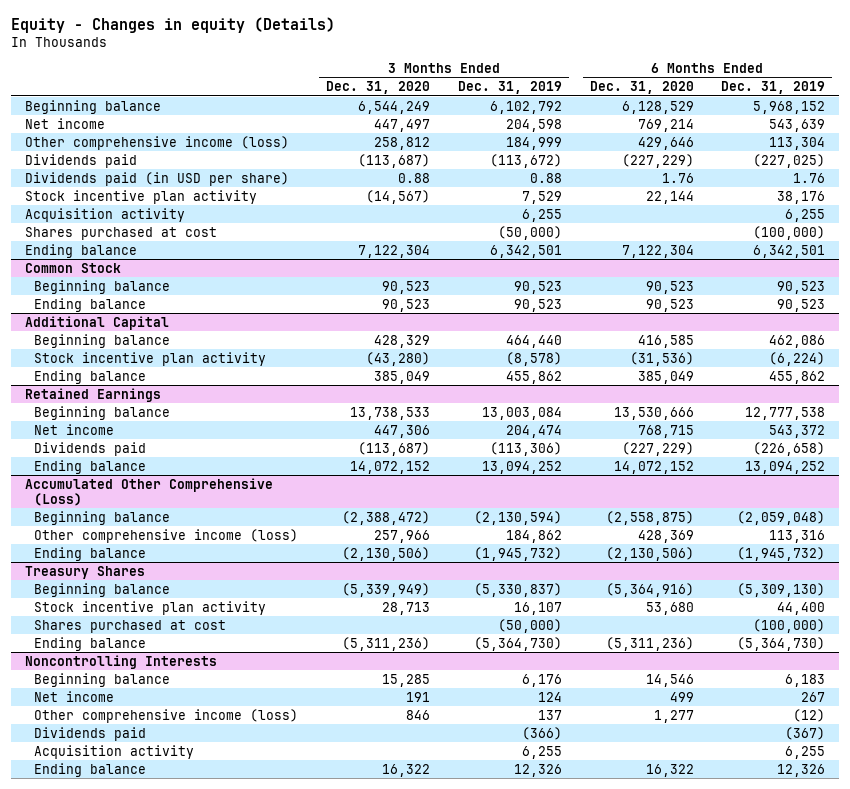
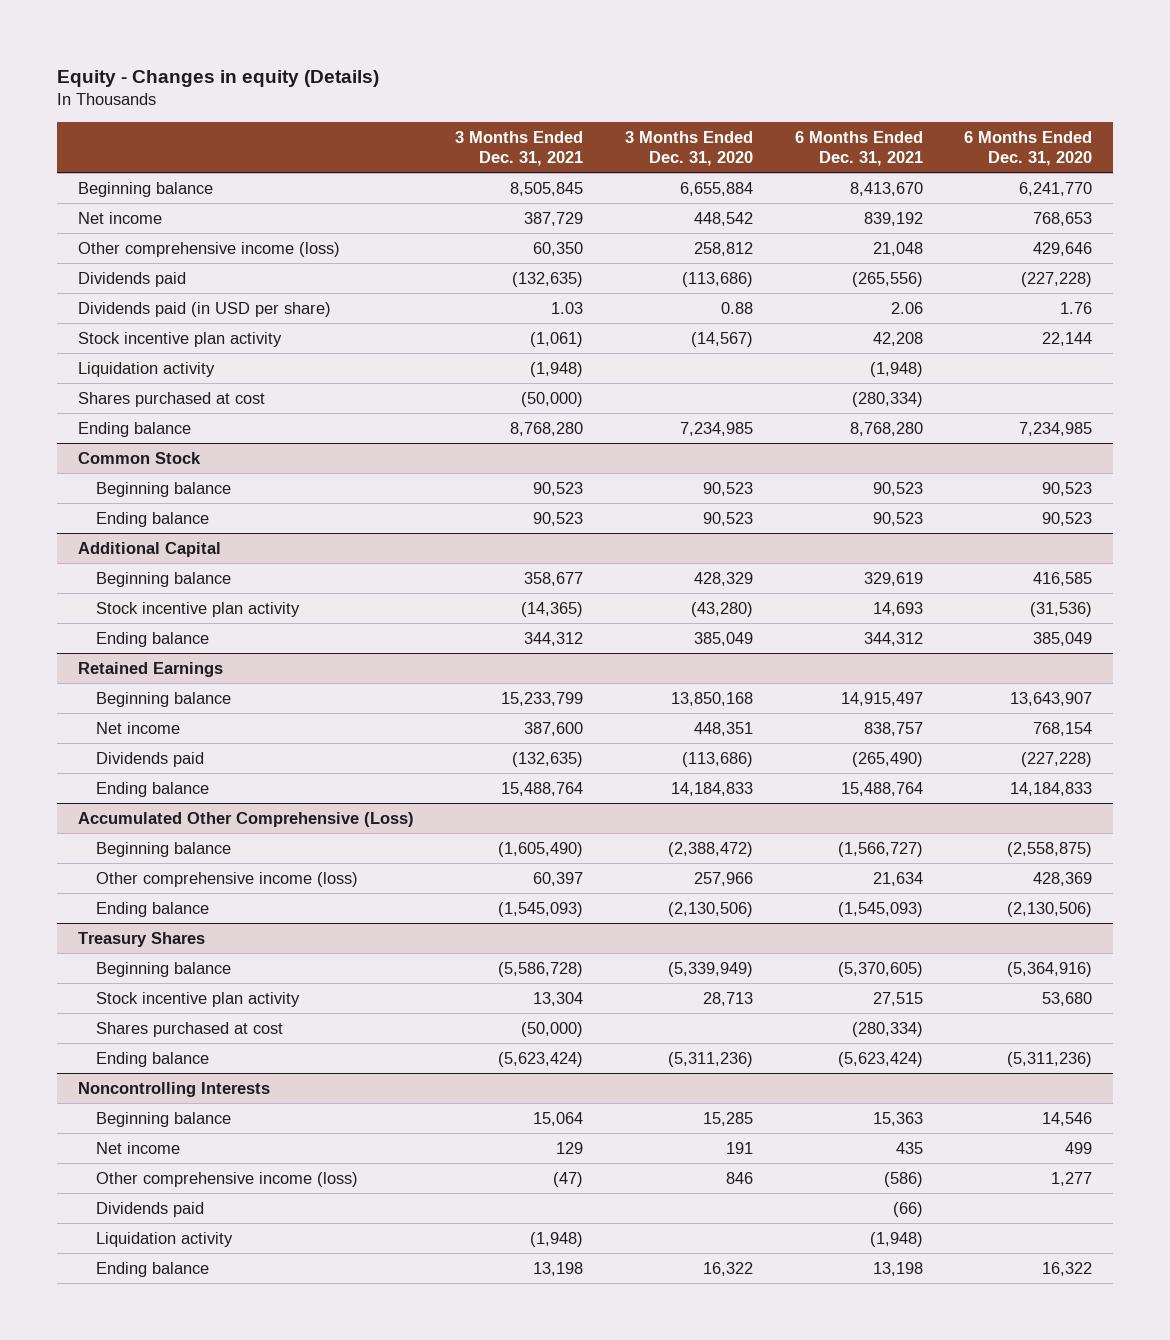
[457,81,562,95] Dec. 31, 2019 -> none
[721,81,826,95] Dec. 31, 2019 -> none
none -> [455,130,584,167] 3 Months Ended Dec. 31, 2021
none -> [794,130,923,167] 6 Months Ended Dec. 31, 2021
[358,100,431,114] 6,544,249 -> [679,181,753,196] 6,655,884
[621,100,694,114] 6,128,529 -> [1019,181,1093,196] 6,241,770
[374,118,431,132] 447,497 -> [693,211,753,226] 448,542
[637,118,694,132] 769,214 -> [1033,211,1093,226] 768,653
[358,153,431,168] (113,687) -> [681,271,753,287] (113,686)
[621,153,694,168] (227,229) -> [1021,271,1093,287] (227,228)
[24,207,185,222] Acquisition activity -> none
none -> [77,361,215,377] Liquidation activity
[358,244,431,258] 7,122,304 -> [679,421,753,436] 7,234,985
[621,244,694,258] 7,122,304 -> [1019,421,1093,436] 7,234,985
[350,406,431,420] 13,738,533 -> [670,691,753,706] 13,850,168
[613,406,694,420] 13,530,666 -> [1010,691,1093,706] 13,643,907
[374,424,431,438] 447,306 -> [693,721,753,736] 448,351
[637,424,694,438] 768,715 -> [1033,721,1093,736] 768,154
[358,441,431,456] (113,687) -> [681,751,753,767] (113,686)
[621,441,694,456] (227,229) -> [1021,751,1093,767] (227,228)
[350,460,431,474] 14,072,152 -> [670,781,753,796] 14,184,833
[613,460,694,474] 14,072,152 -> [1010,781,1093,796] 14,184,833
[34,744,195,759] Acquisition activity -> none
none -> [95,1231,233,1247] Liquidation activity

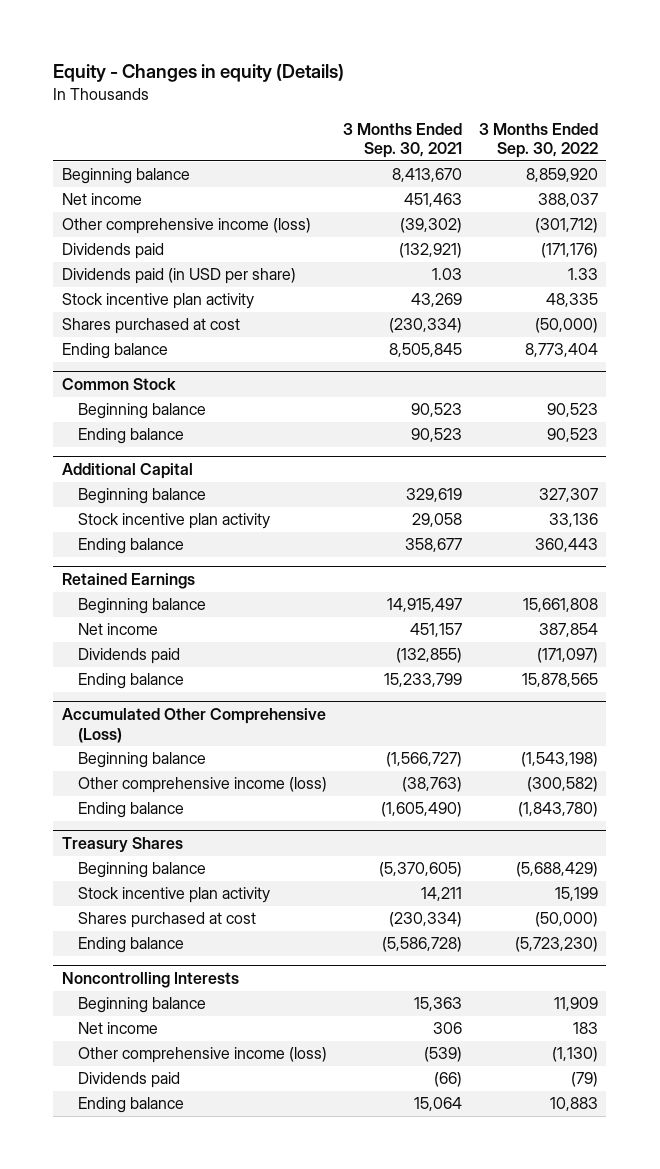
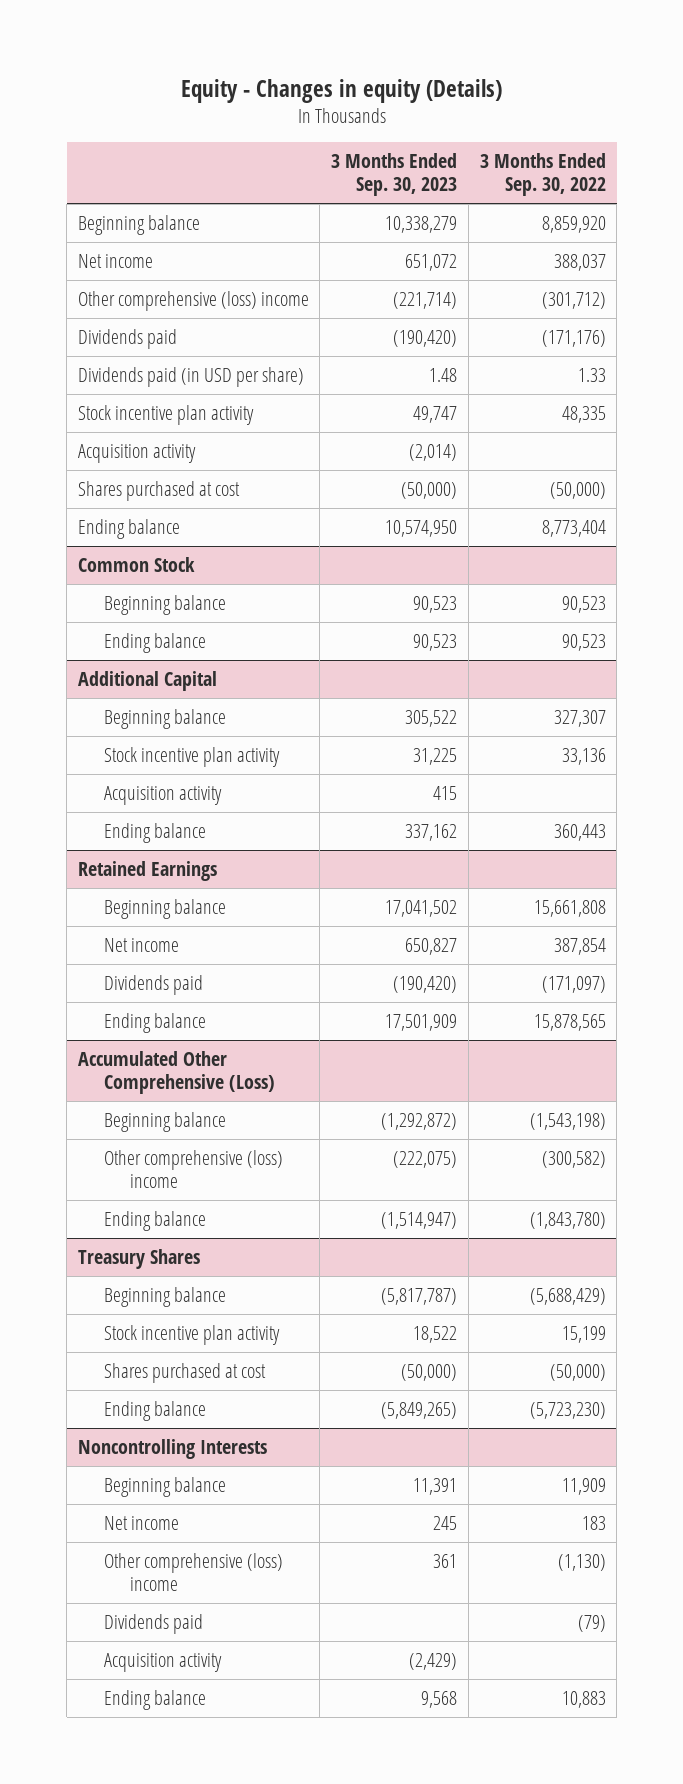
[343,122,463,159] 3 Months Ended Sep. 30, 2021 -> none
none -> [331,152,458,197] 3 Months Ended Sep. 30, 2023
[61,218,311,235] Other comprehensive income (loss) -> [77,290,309,311] Other comprehensive (loss) income
none -> [77,443,196,463] Acquisition activity
none -> [103,785,222,805] Acquisition activity
[77,777,327,794] Other comprehensive income (loss) -> [103,1149,283,1189] Other comprehensive (loss) income
[77,1047,327,1064] Other comprehensive income (loss) -> [103,1552,283,1592] Other comprehensive (loss) income
none -> [103,1652,222,1672] Acquisition activity

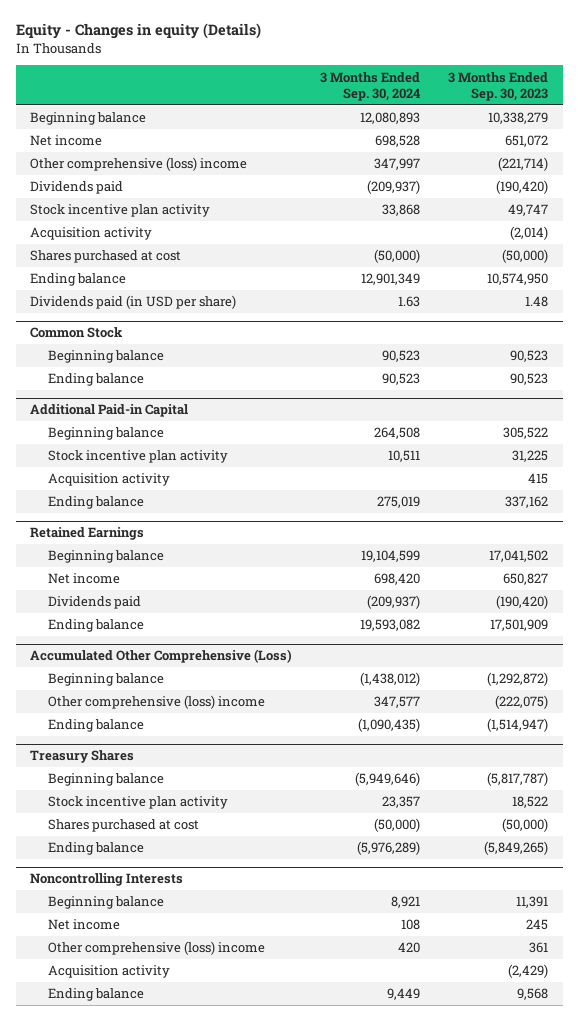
[479,152,606,197] 3 Months Ended Sep. 30, 2022 -> none
none -> [320,71,421,101] 3 Months Ended Sep. 30, 2024
[77,366,304,387] Dividends paid (in USD per share) -> [29,295,236,310] Dividends paid (in USD per share)
[77,670,217,691] Additional Capital -> [29,404,188,418] Additional Paid-in Capital
[103,1613,203,1634] Dividends paid -> none

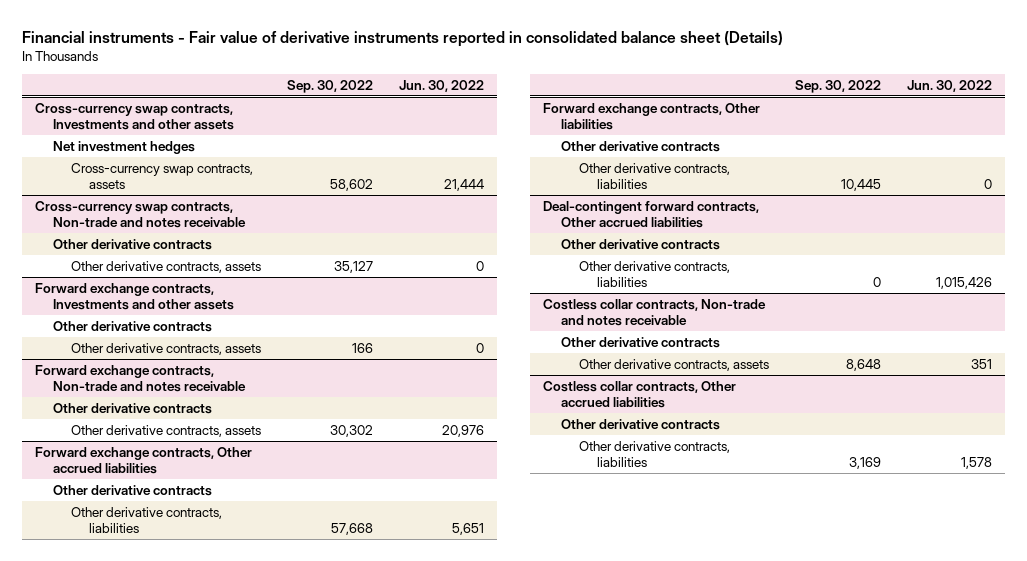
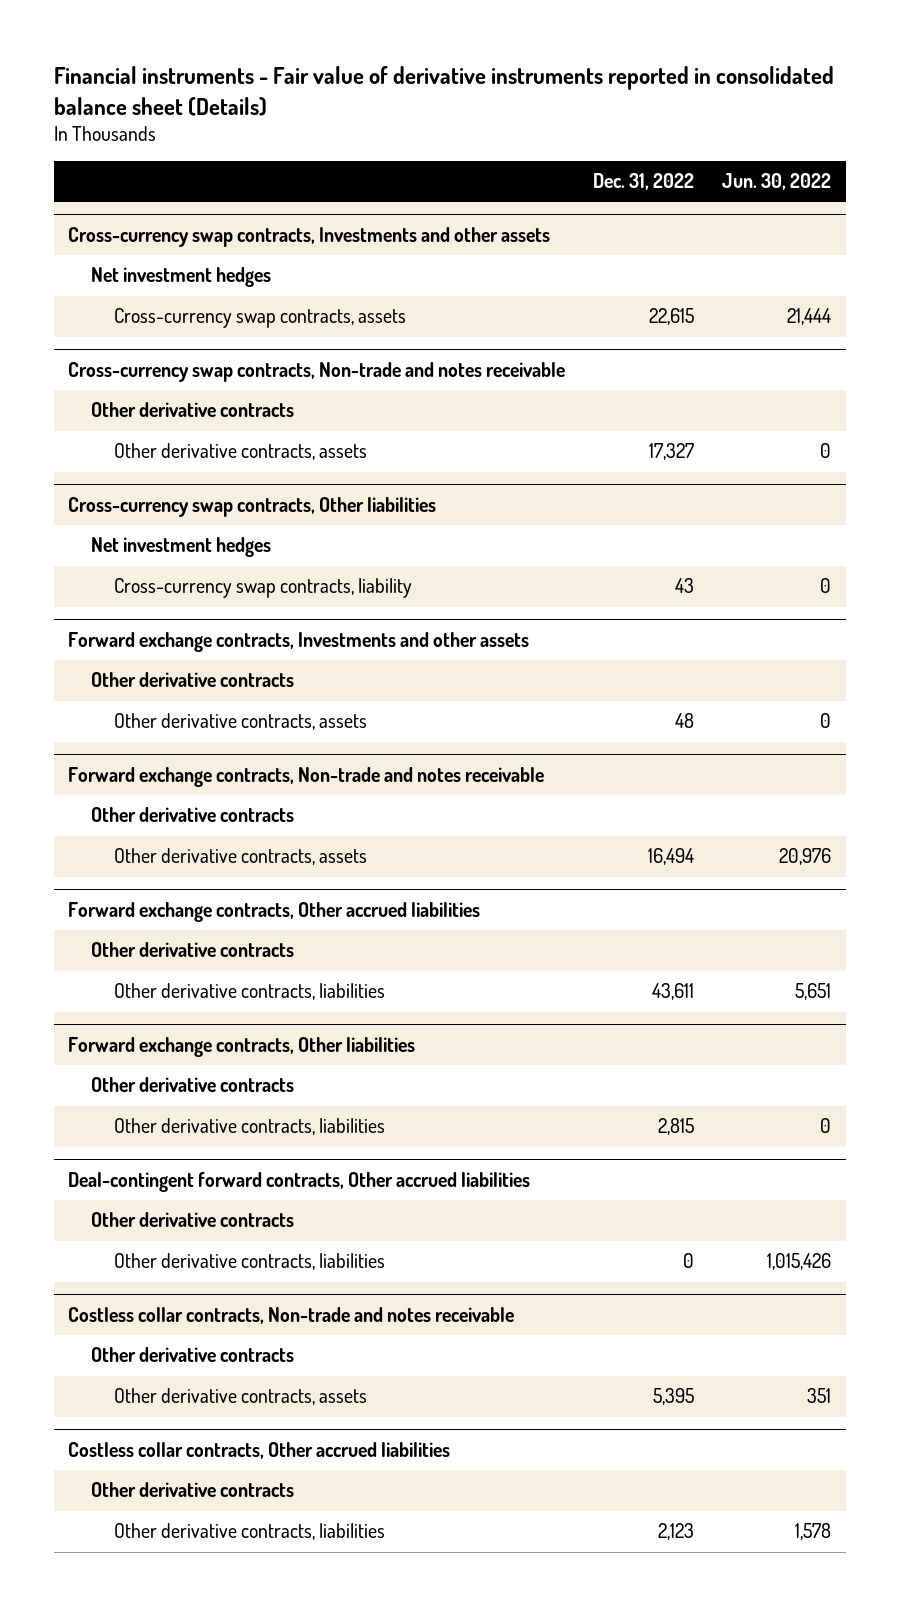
[286,79,373,93] Sep. 30, 2022 -> none
none -> [593,173,695,191] Dec. 31, 2022
none -> [68,496,437,517] Cross-currency swap contracts, Other liabilities
none -> [91,537,272,558] Net investment hedges
none -> [114,578,413,599] Cross-currency swap contracts, liability

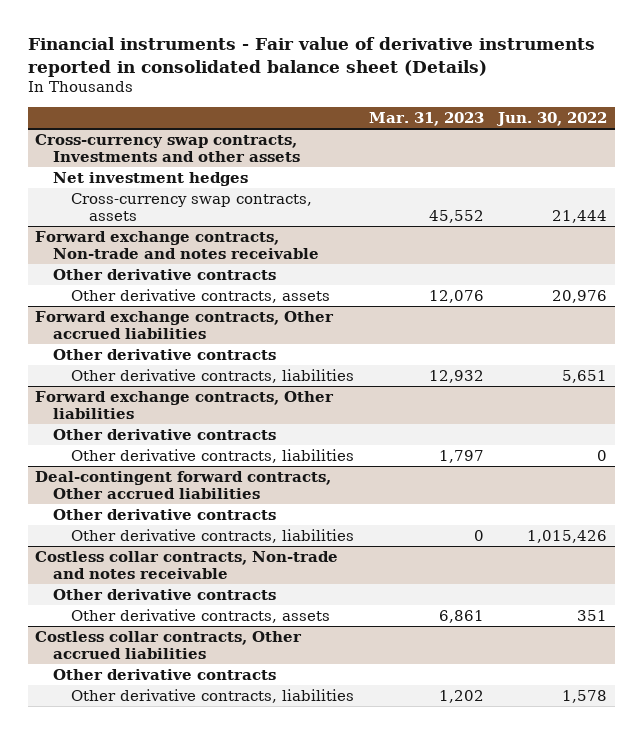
[593,173,695,191] Dec. 31, 2022 -> none
none -> [368,111,484,126] Mar. 31, 2023
[68,361,566,382] Cross-currency swap contracts, Non-trade and notes receivable -> none
[91,402,295,418] Other derivative contracts -> none
[114,443,368,461] Other derivative contracts, assets -> none
[68,496,437,517] Cross-currency swap contracts, Other liabilities -> none
[91,537,272,558] Net investment hedges -> none
[114,578,413,599] Cross-currency swap contracts, liability -> none
[68,631,530,652] Forward exchange contracts, Investments and other assets -> none
[91,672,295,688] Other derivative contracts -> none
[114,713,368,731] Other derivative contracts, assets -> none

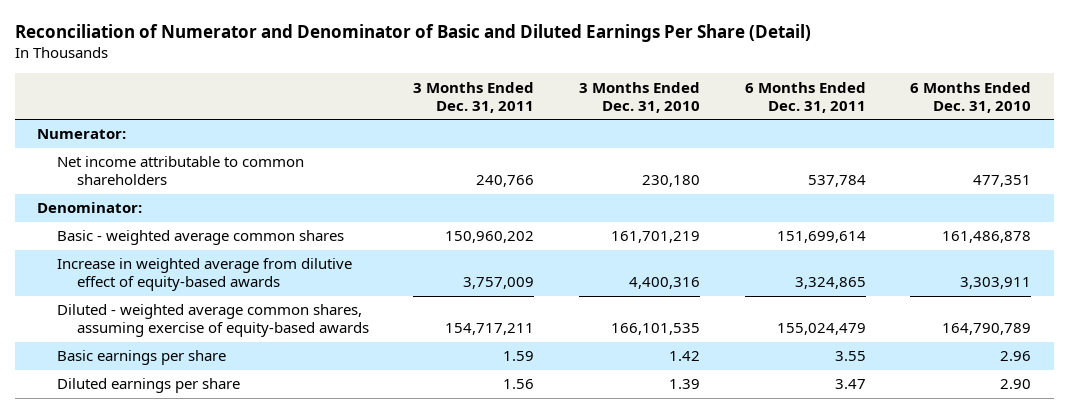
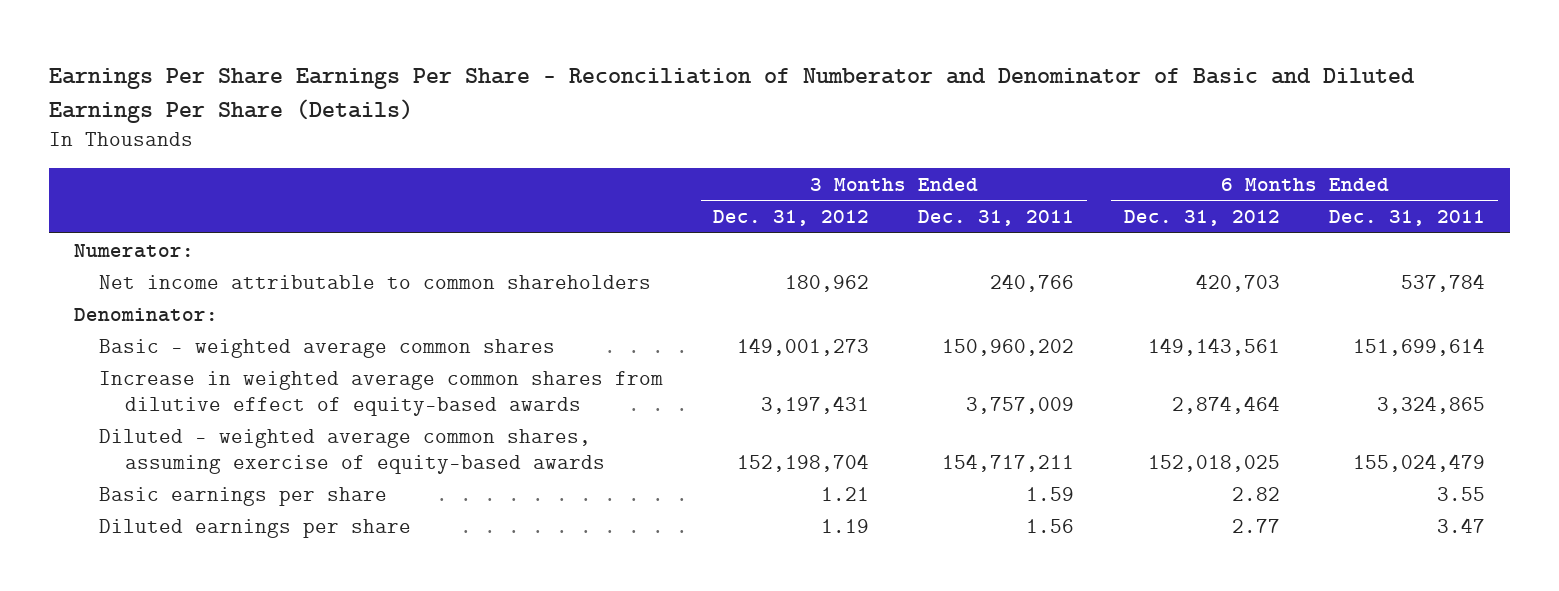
[14,24,811,43] Reconciliation of Numerator and Denominator of Basic and Diluted Earnings Per Share (Detail) -> [48,67,1415,123] Earnings Per Share Earnings Per Share - Reconciliation of Numberator and Denominator of Basic and Diluted Earnings Per Share (Details)
[579,81,701,113] 3 Months Ended Dec. 31, 2010 -> none
[910,81,1032,113] 6 Months Ended Dec. 31, 2010 -> none
none -> [712,210,869,227] Dec. 31, 2012
none -> [1123,210,1280,227] Dec. 31, 2012
[57,258,353,292] Increase in weighted average from dilutive effect of equity-based awards -> [99,370,664,416] Increase in weighted average common shares from dilutive effect of equity-based awards

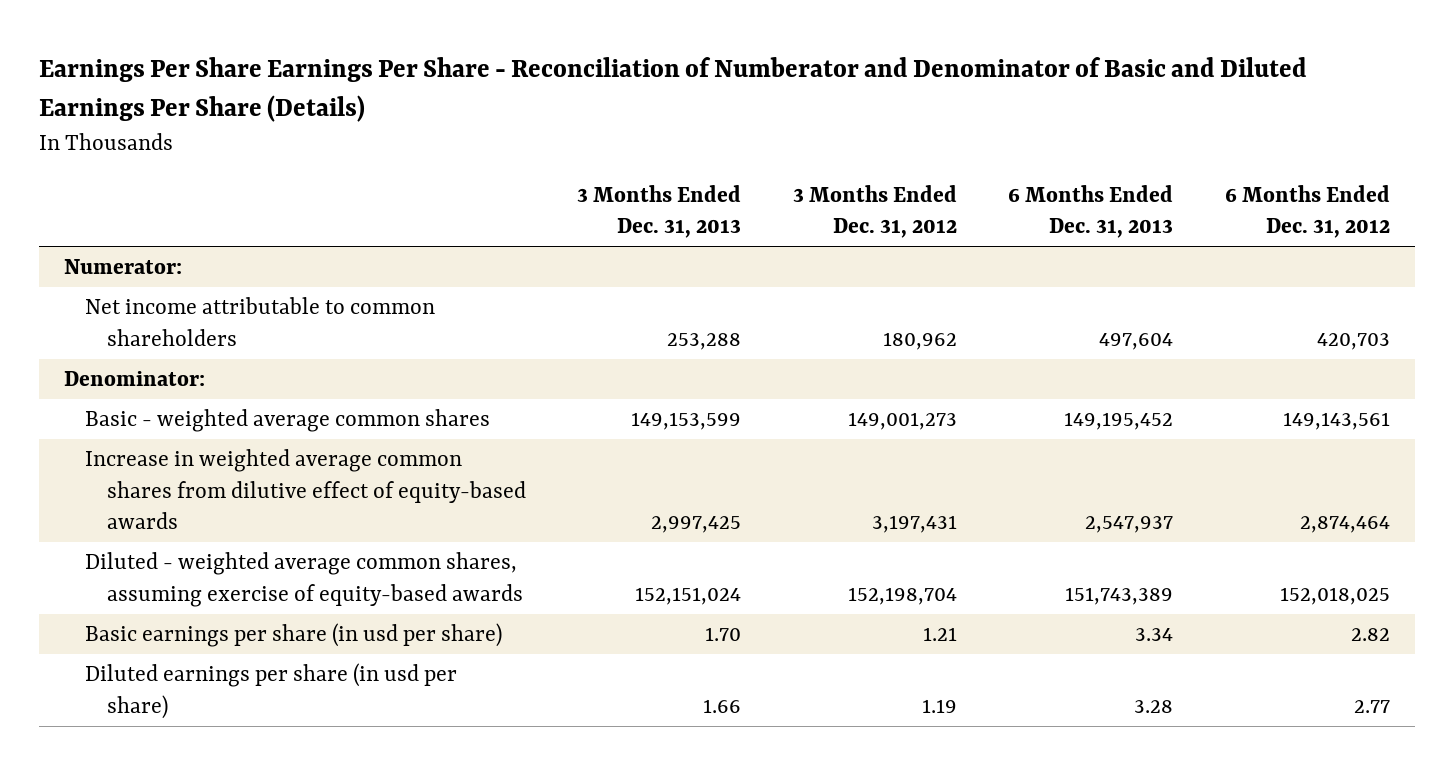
[918,210,1075,227] Dec. 31, 2011 -> none
[1329,210,1486,227] Dec. 31, 2011 -> none
none -> [577,184,742,239] 3 Months Ended Dec. 31, 2013
none -> [1008,184,1174,239] 6 Months Ended Dec. 31, 2013
[99,486,388,506] Basic earnings per share -> [85,623,503,648] Basic earnings per share (in usd per share)
[99,518,412,538] Diluted earnings per share -> [85,663,458,719] Diluted earnings per share (in usd per share)

